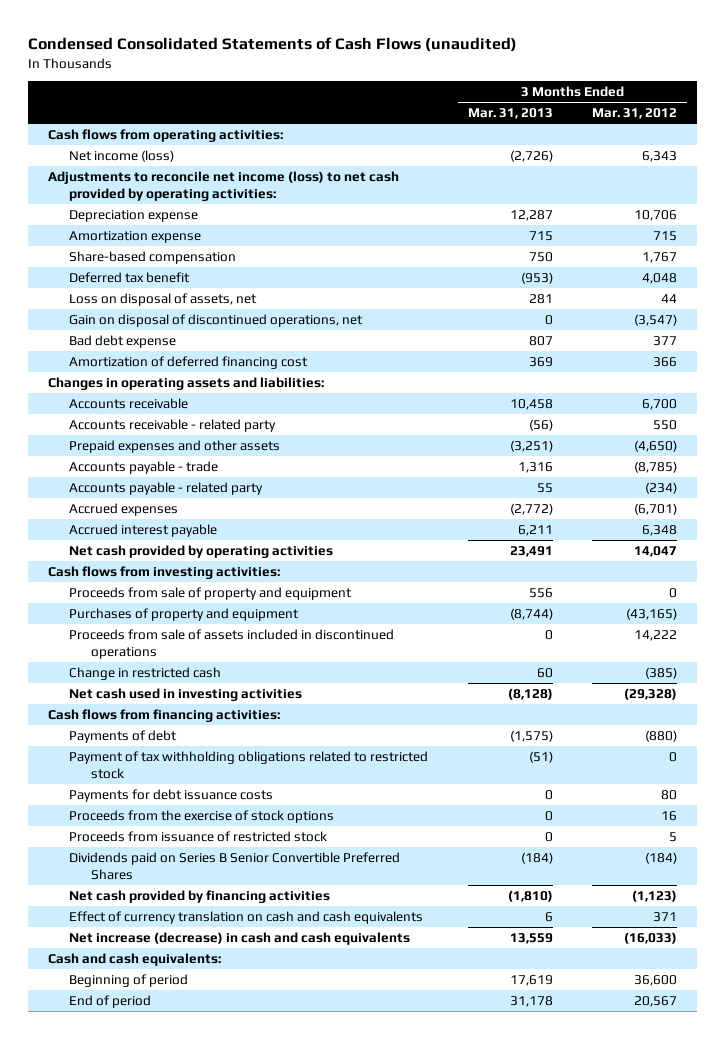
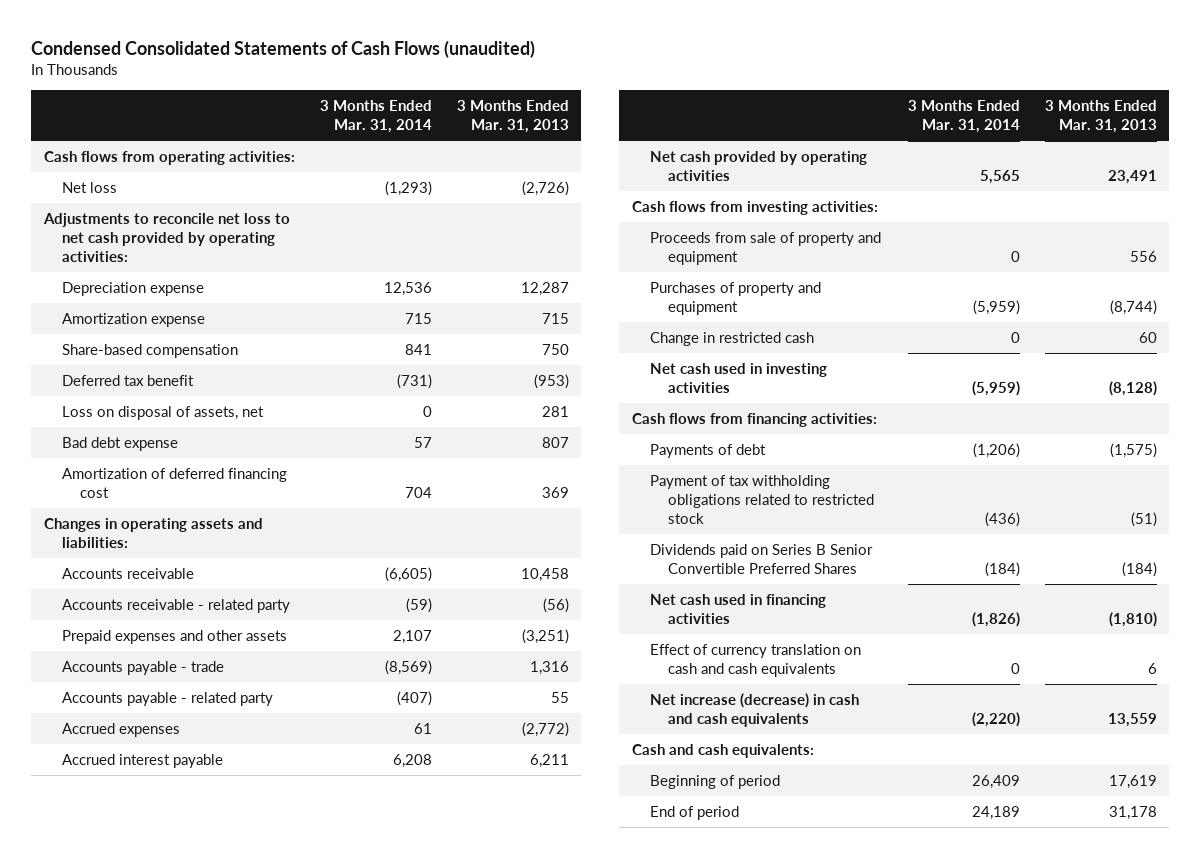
[592,108,678,120] Mar. 31, 2012 -> none
none -> [319,100,432,134] 3 Months Ended Mar. 31, 2014
[69,149,175,162] Net income (loss) -> [61,181,117,193] Net loss
[47,170,399,201] Adjustments to reconcile net income (loss) to net cash provided by operating activities: -> [42,212,290,263] Adjustments to reconcile net loss to net cash provided by operating activities:
[69,313,364,327] Gain on disposal of discontinued operations, net -> none
[69,628,395,659] Proceeds from sale of assets included in discontinued operations -> none
[69,788,274,802] Payments for debt issuance costs -> none
[69,809,335,823] Proceeds from the exercise of stock options -> none
[69,830,328,842] Proceeds from issuance of restricted stock -> none
[69,889,331,903] Net cash provided by financing activities -> [650,593,827,625] Net cash used in financing activities

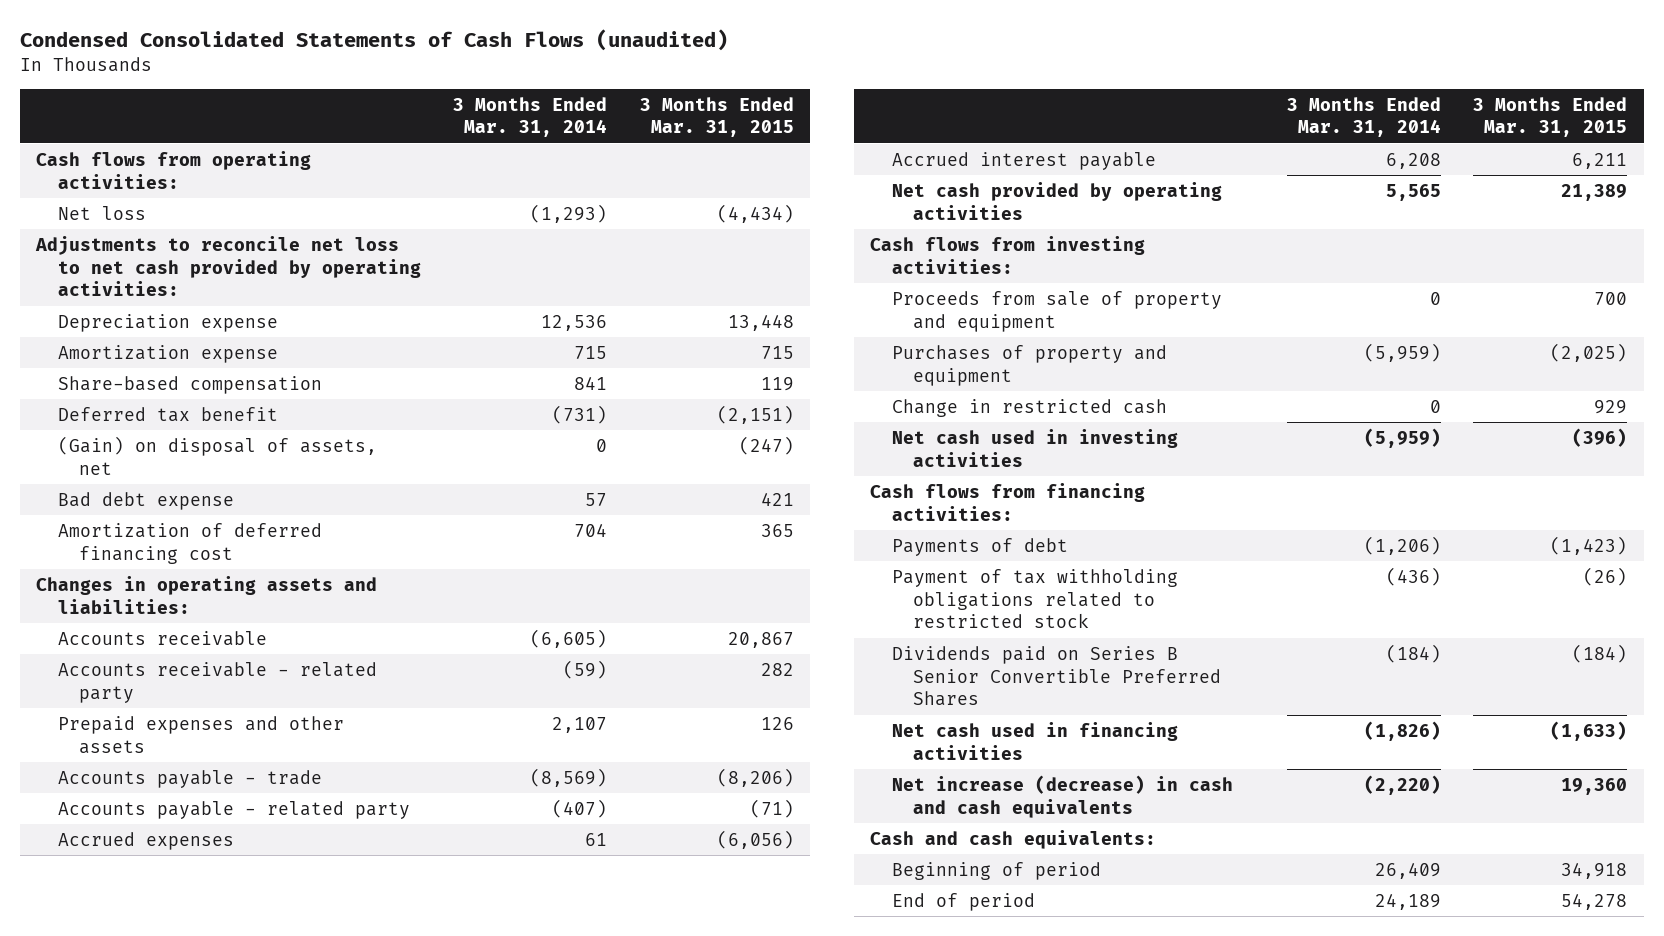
[456,100,569,134] 3 Months Ended Mar. 31, 2013 -> none
none -> [639,96,794,138] 3 Months Ended Mar. 31, 2015
[61,405,264,420] Loss on disposal of assets, net -> [57,435,377,475] (Gain) on disposal of assets, net
[650,643,862,678] Effect of currency translation on cash and cash equivalents -> none

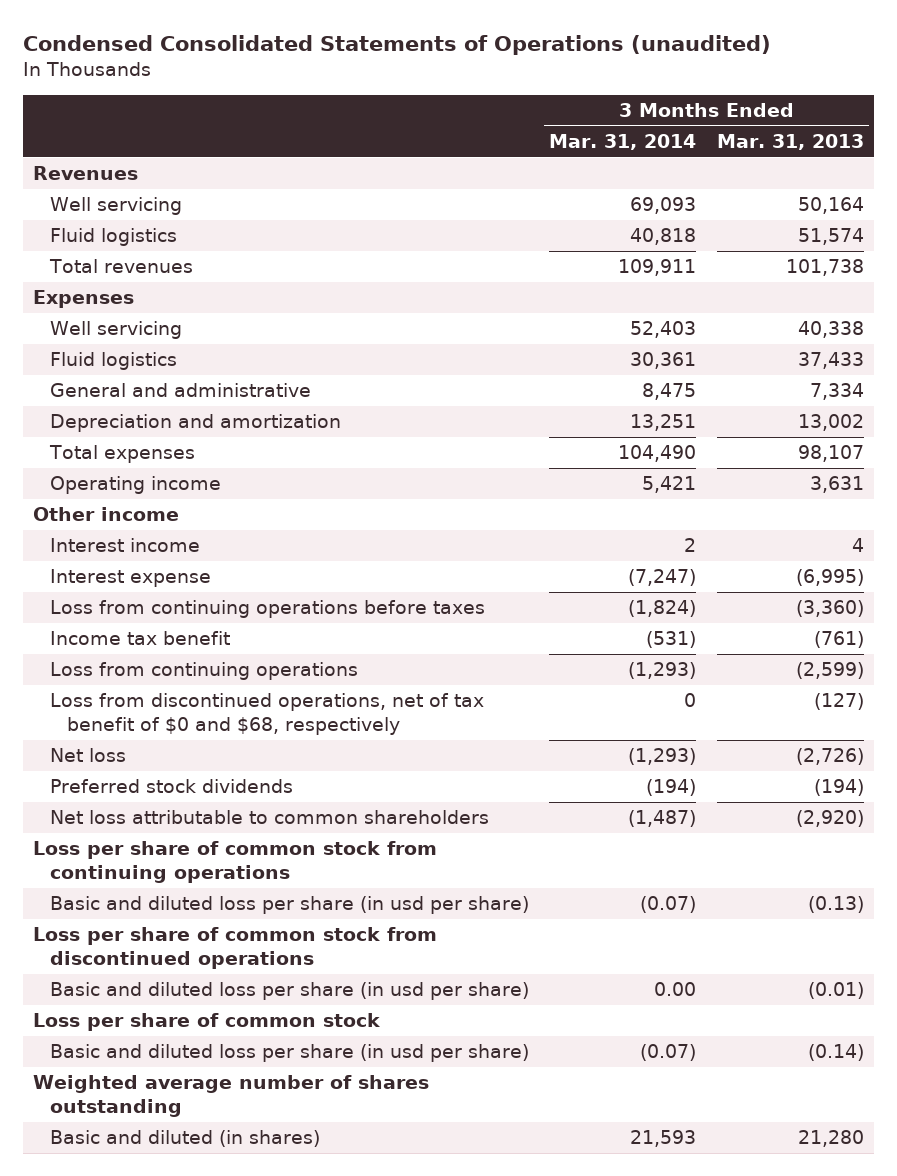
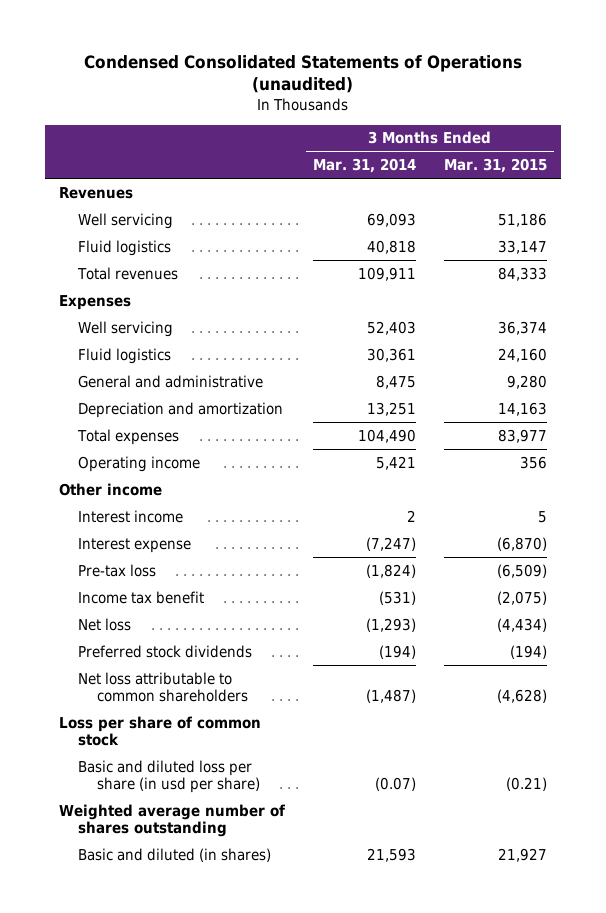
[716,133,864,150] Mar. 31, 2013 -> none
none -> [444,158,548,174] Mar. 31, 2015
[49,600,485,619] Loss from continuing operations before taxes -> [78,563,157,577] Pre-tax loss
[49,662,358,681] Loss from continuing operations -> none
[49,693,484,735] Loss from discontinued operations, net of tax benefit of $0 and $68, respectively -> none
[32,841,437,883] Loss per share of common stock from continuing operations -> none
[49,896,529,915] Basic and diluted loss per share (in usd per share) -> none
[32,927,437,969] Loss per share of common stock from discontinued operations -> none
[49,982,529,1001] Basic and diluted loss per share (in usd per share) -> none

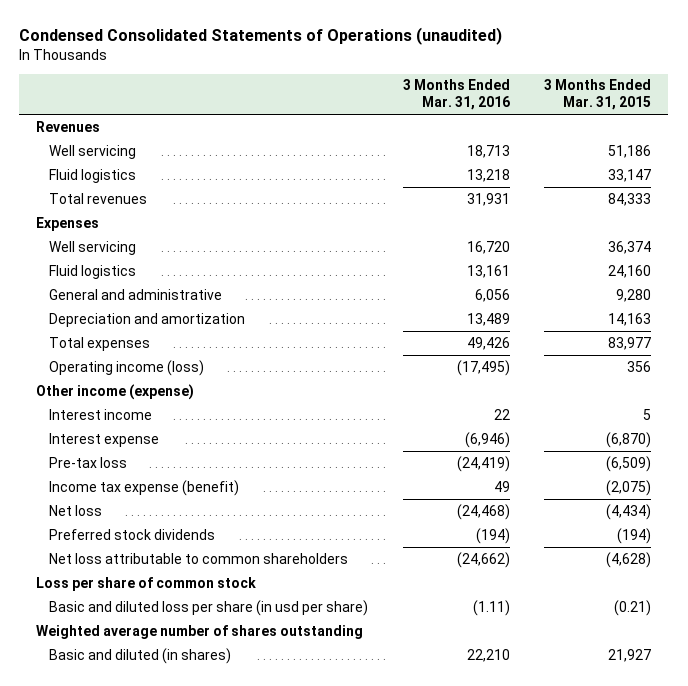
[313,158,417,174] Mar. 31, 2014 -> none
none -> [402,79,510,111] 3 Months Ended Mar. 31, 2016
[78,455,201,472] Operating income -> [49,359,205,376] Operating income (loss)
[59,482,163,496] Other income -> [36,383,195,400] Other income (expense)
[78,590,205,604] Income tax benefit -> [49,479,240,496] Income tax expense (benefit)

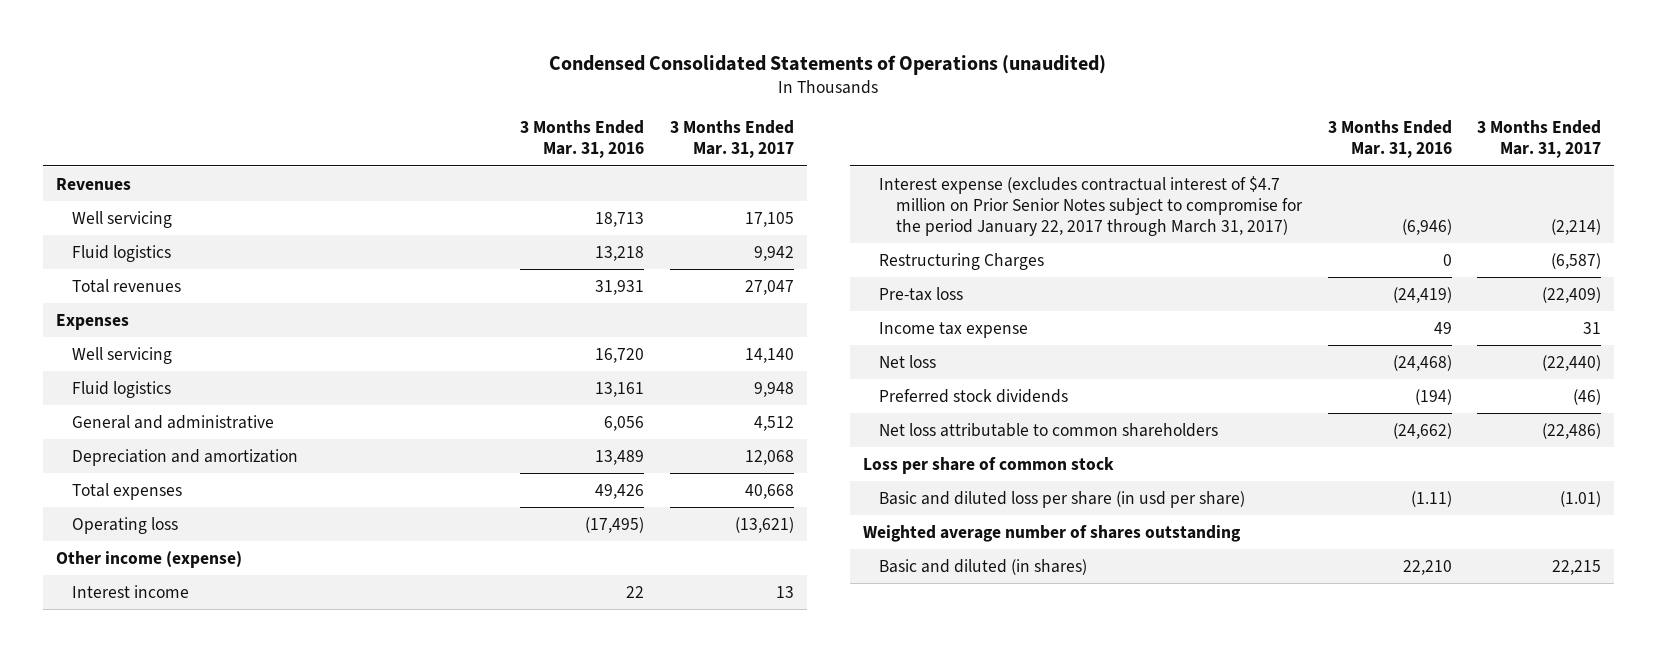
[544,79,652,111] 3 Months Ended Mar. 31, 2015 -> none
none -> [669,120,794,159] 3 Months Ended Mar. 31, 2017
[49,359,205,376] Operating income (loss) -> [72,516,179,534] Operating loss
[49,432,160,447] Interest expense -> [879,175,1303,236] Interest expense (excludes contractual interest of $4.7 million on Prior Senior Notes subject to compromise for the period January 22, 2017 through March 31, 2017)
none -> [879,252,1045,270] Restructuring Charges
[49,479,240,496] Income tax expense (benefit) -> [879,321,1029,338] Income tax expense

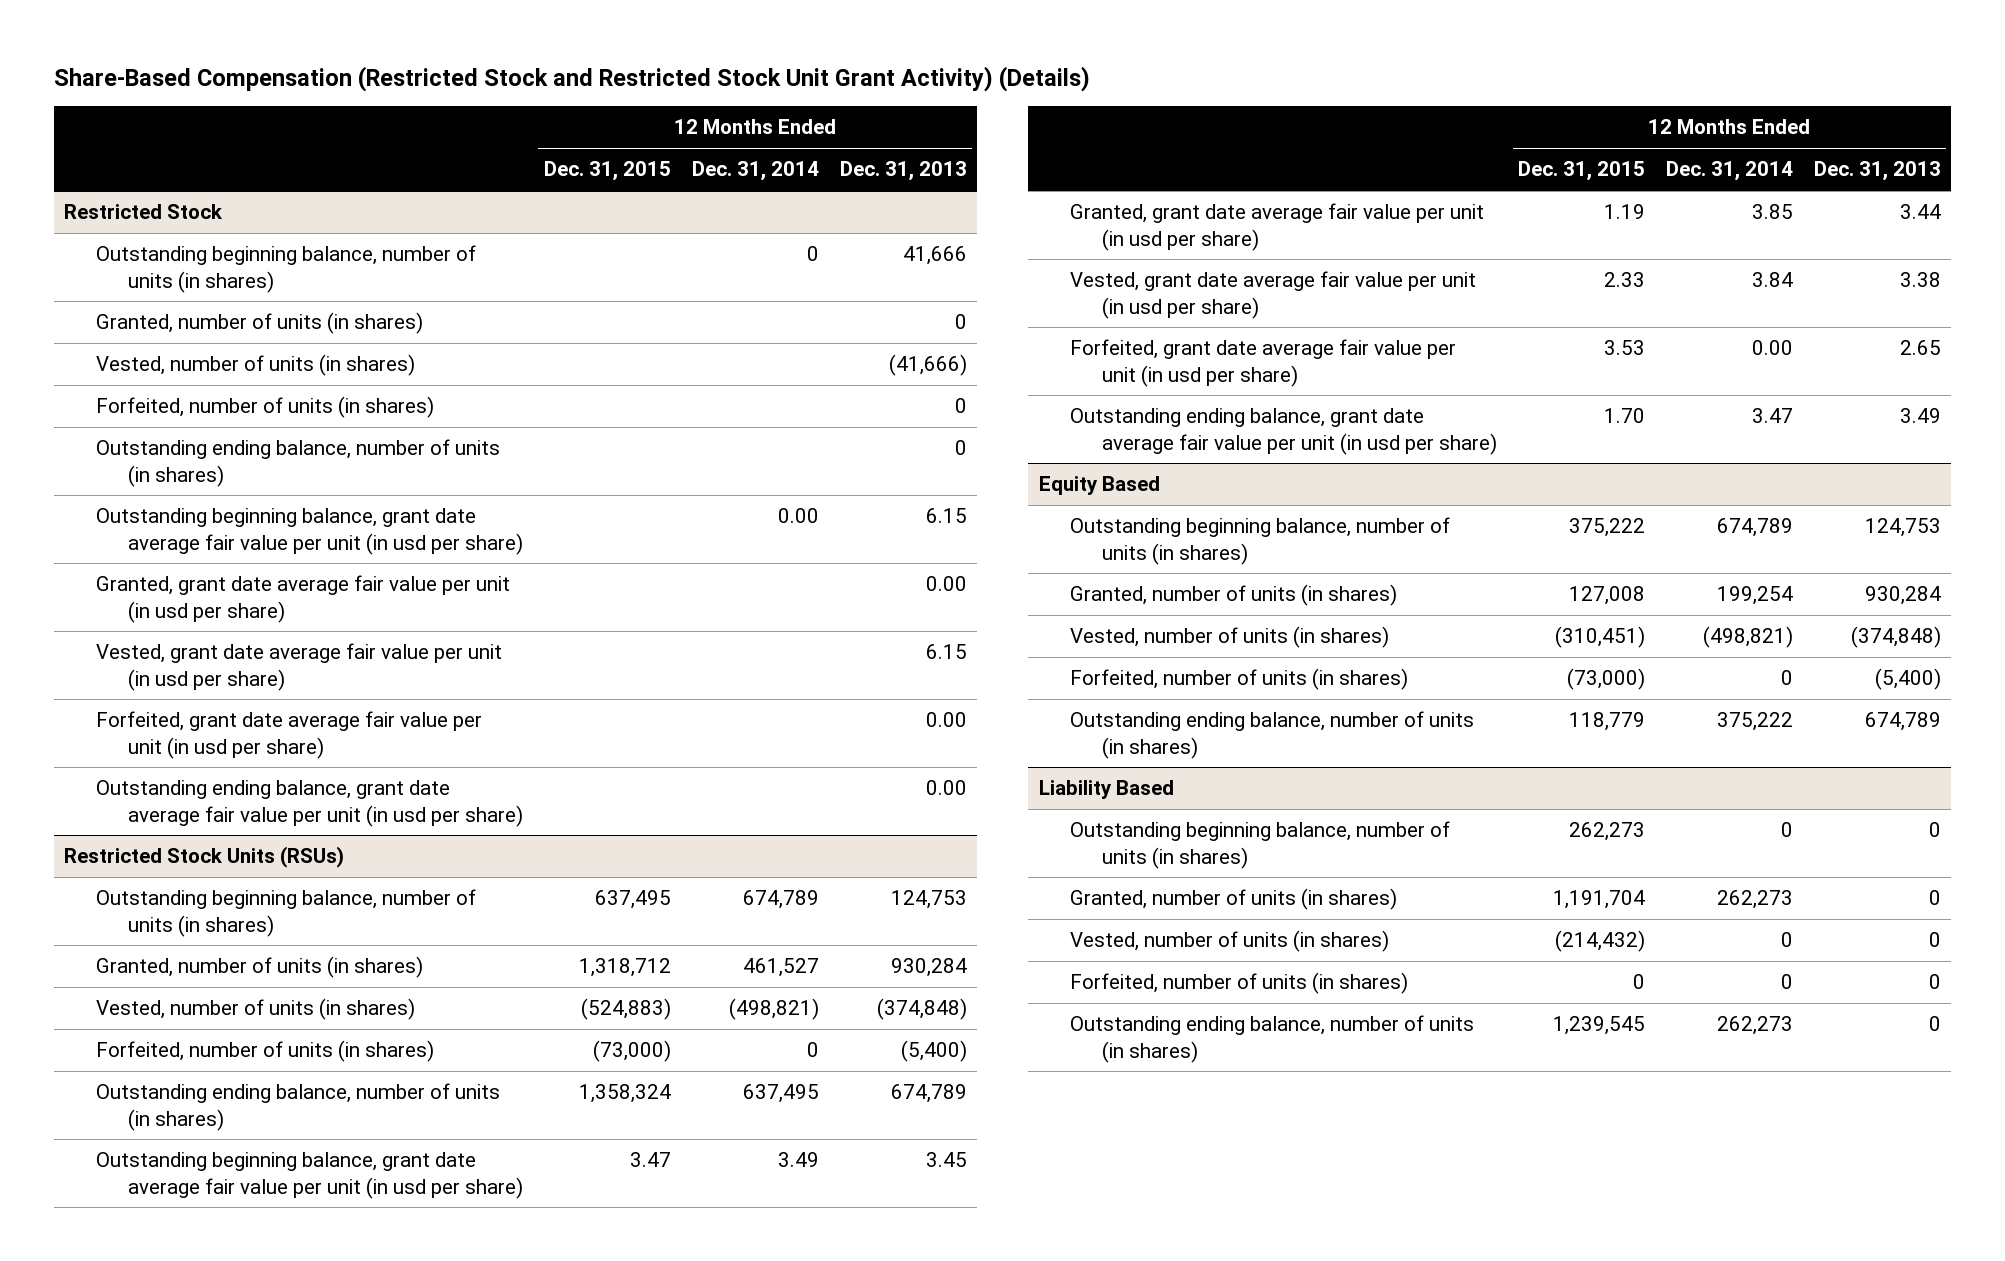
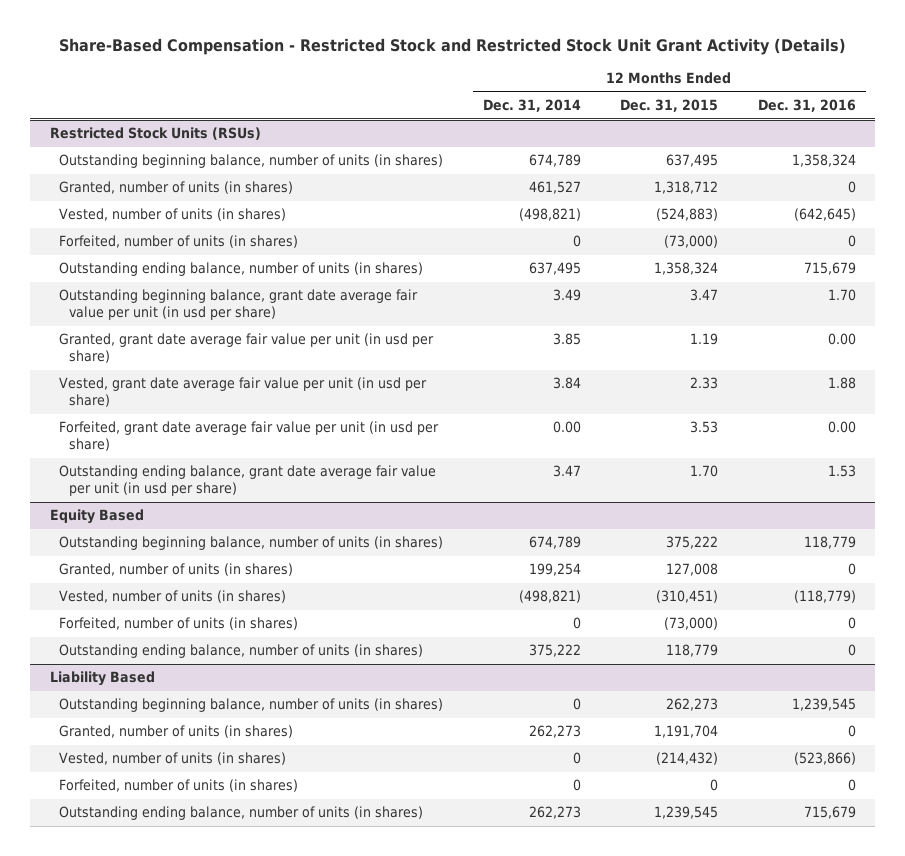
[53,65,1090,92] Share-Based Compensation (Restricted Stock and Restricted Stock Unit Grant Activity) (Details) -> [58,37,846,55] Share-Based Compensation - Restricted Stock and Restricted Stock Unit Grant Activity (Details)
[839,161,967,182] Dec. 31, 2013 -> none
none -> [757,99,856,113] Dec. 31, 2016
[64,204,224,220] Restricted Stock -> none
[95,245,476,293] Outstanding beginning balance, number of units (in shares) -> none
[95,312,423,335] Granted, number of units (in shares) -> none
[95,354,415,377] Vested, number of units (in shares) -> none
[95,396,434,419] Forfeited, number of units (in shares) -> none
[95,439,500,487] Outstanding ending balance, number of units (in shares) -> none
[95,508,523,555] Outstanding beginning balance, grant date average fair value per unit (in usd per share) -> none
[95,575,510,623] Granted, grant date average fair value per unit (in usd per share) -> none
[95,643,502,691] Vested, grant date average fair value per unit (in usd per share) -> none
[95,711,482,759] Forfeited, grant date average fair value per unit (in usd per share) -> none
[95,780,523,827] Outstanding ending balance, grant date average fair value per unit (in usd per share) -> none

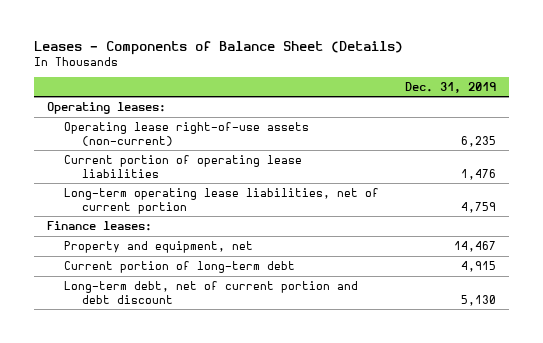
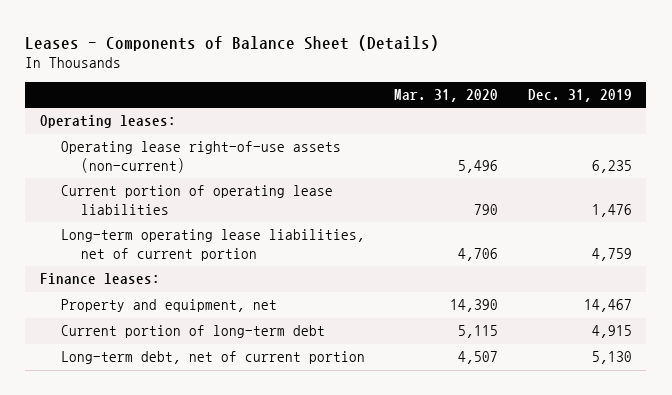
none -> [394,89,499,103] Mar. 31, 2020
[64,281,359,304] Long-term debt, net of current portion and debt discount -> [60,351,365,365] Long-term debt, net of current portion

